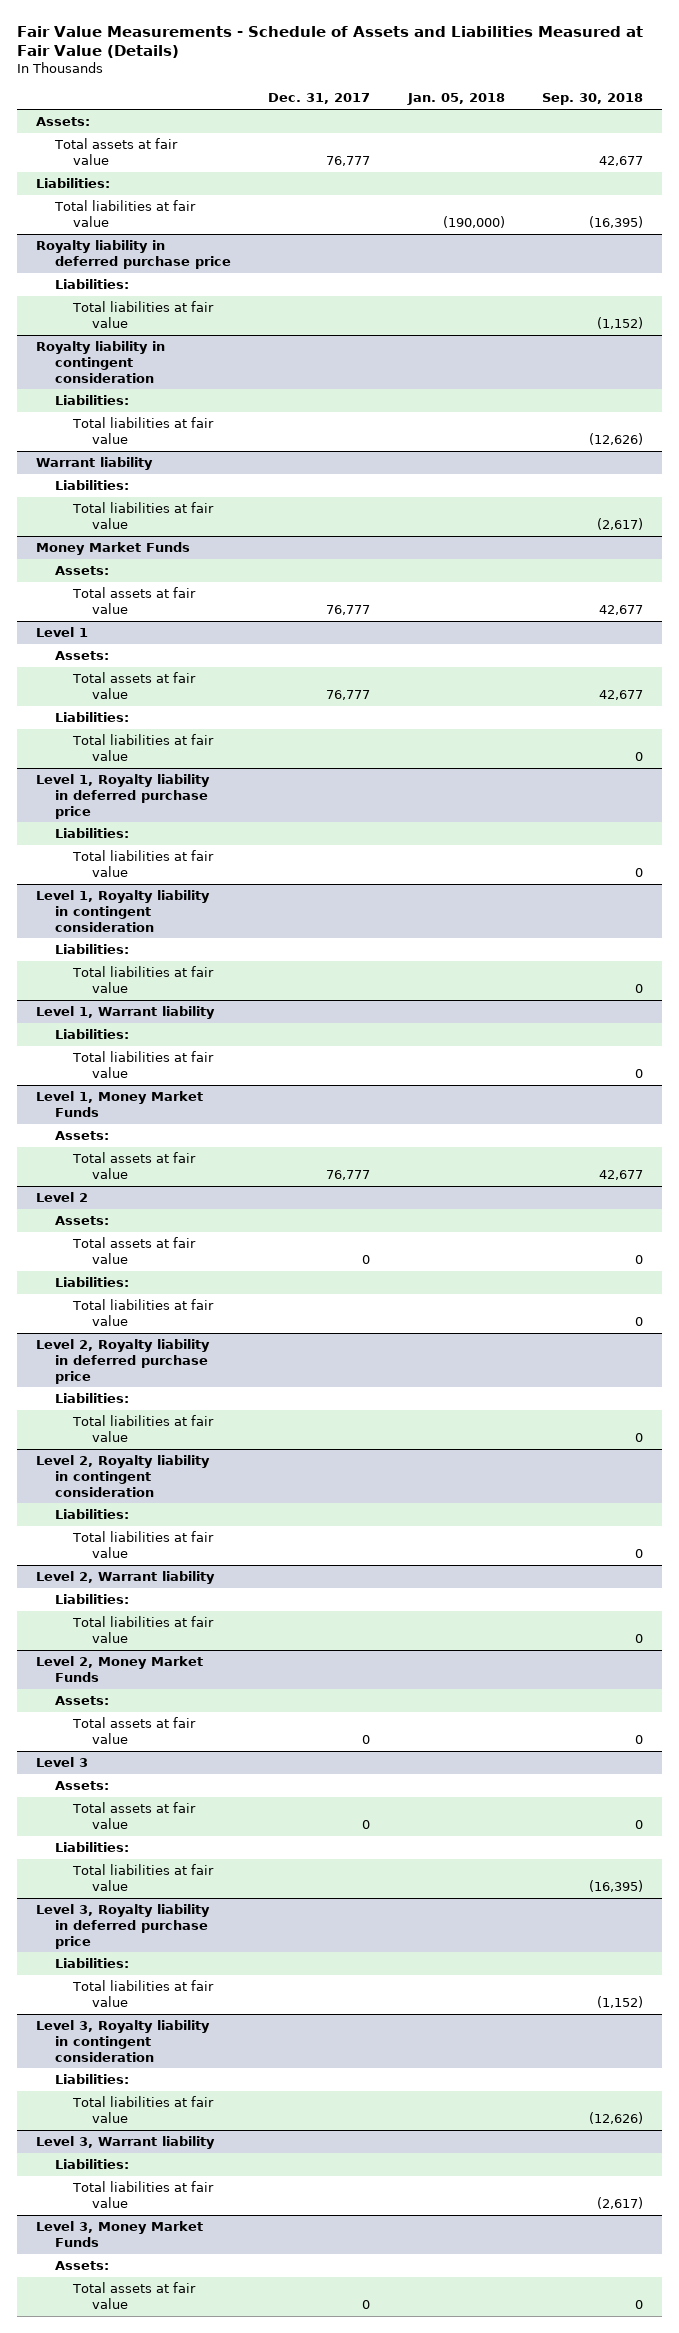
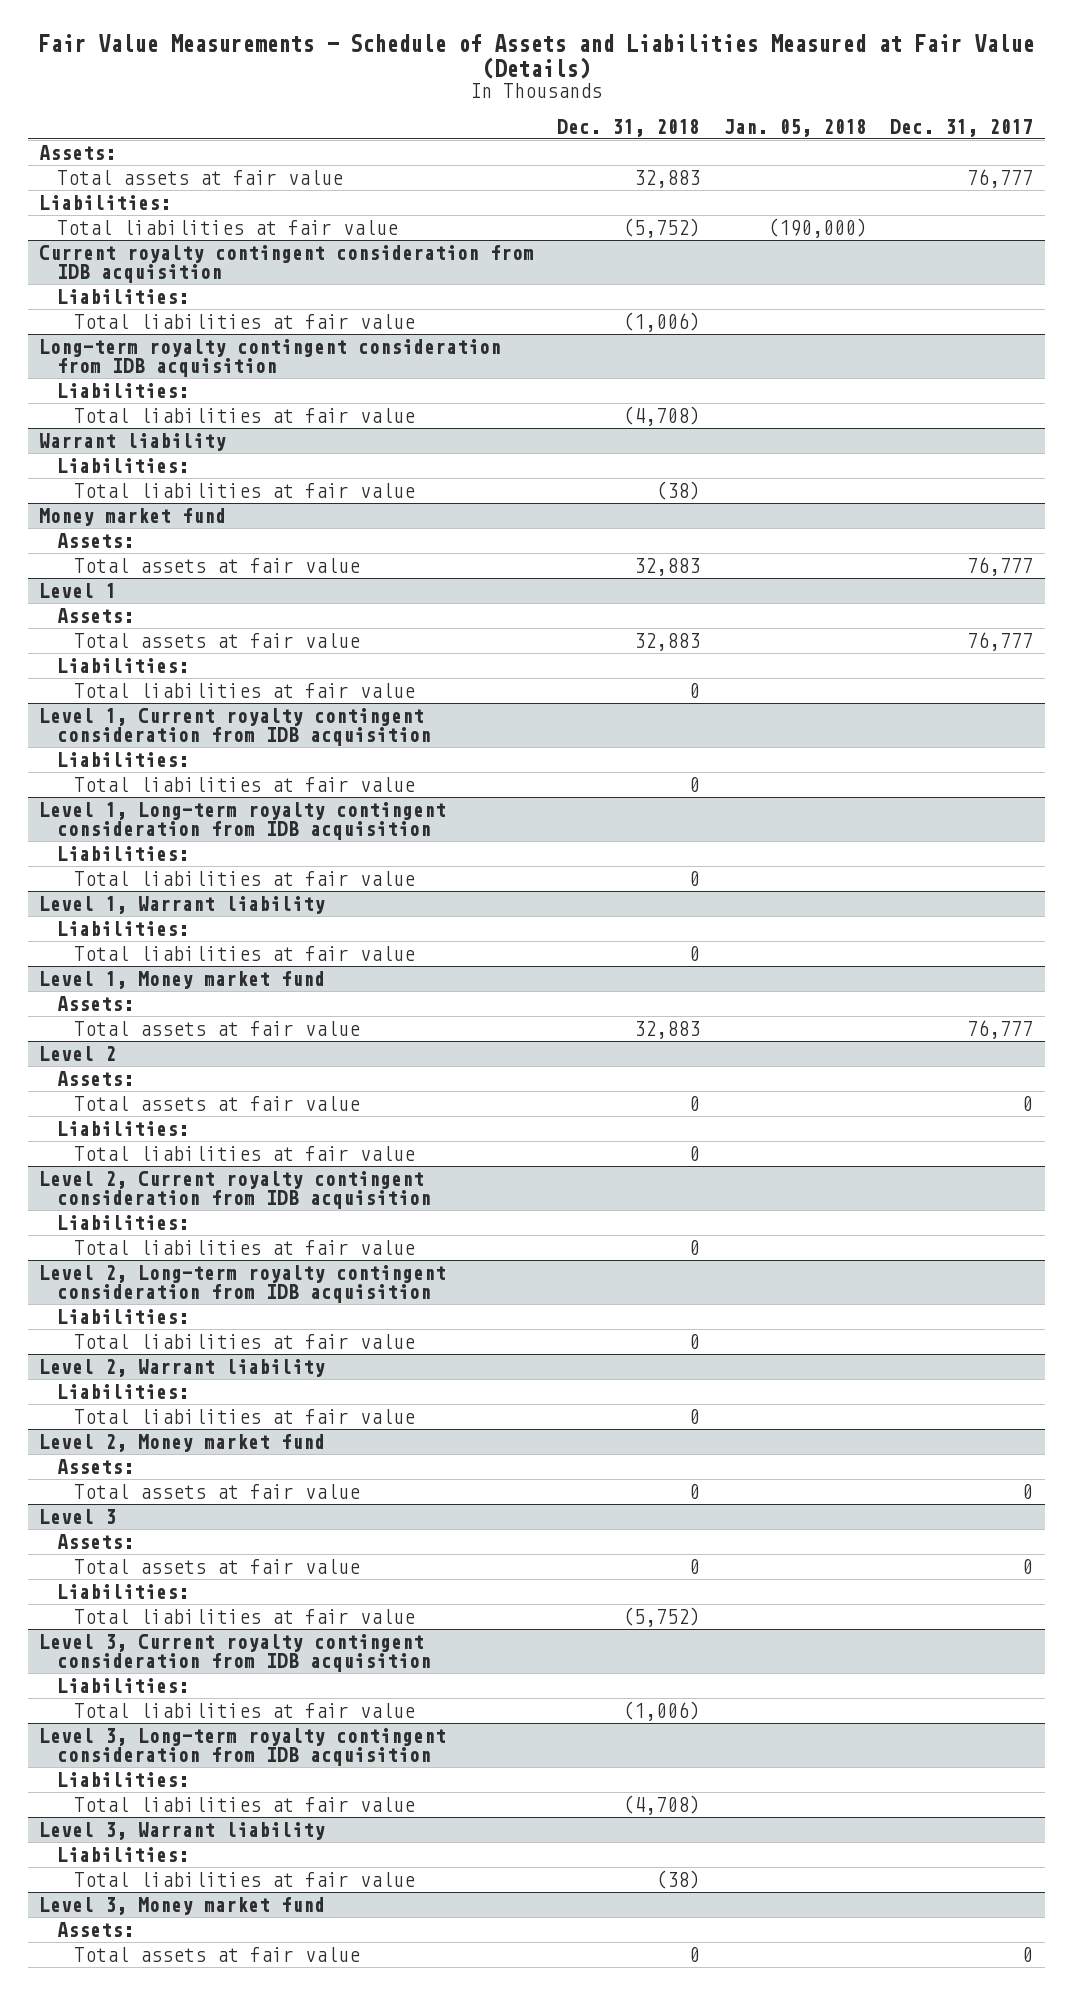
[542,93,644,106] Sep. 30, 2018 -> none
none -> [557,118,701,137] Dec. 31, 2018
[35,240,231,269] Royalty liability in deferred purchase price -> [39,244,535,283] Current royalty contingent consideration from IDB acquisition
[35,341,165,383] Royalty liability in contingent consideration -> [39,338,502,377] Long-term royalty contingent consideration from IDB acquisition
[35,542,190,556] Money Market Funds -> [39,507,227,526] Money market fund
[35,774,210,819] Level 1, Royalty liability in deferred purchase price -> none
[54,828,129,839] Liabilities: -> none
[72,850,215,877] Total liabilities at fair value -> none
[35,890,210,932] Level 1, Royalty liability in contingent consideration -> none
[54,944,129,955] Liabilities: -> none
[72,966,215,993] Total liabilities at fair value -> none
none -> [39,707,431,746] Level 1, Current royalty contingent consideration from IDB acquisition
none -> [56,751,189,767] Liabilities:
none -> [74,776,416,792] Total liabilities at fair value
none -> [39,801,447,840] Level 1, Long-term royalty contingent consideration from IDB acquisition
none -> [56,845,189,861] Liabilities:
none -> [74,870,416,886] Total liabilities at fair value
[35,1091,203,1117] Level 1, Money Market Funds -> [39,970,326,989] Level 1, Money market fund
[35,1339,210,1384] Level 2, Royalty liability in deferred purchase price -> none
[54,1393,129,1404] Liabilities: -> none
[72,1415,215,1442] Total liabilities at fair value -> none
[35,1455,210,1497] Level 2, Royalty liability in contingent consideration -> none
[54,1509,129,1520] Liabilities: -> none
[72,1531,215,1558] Total liabilities at fair value -> none
none -> [39,1170,431,1209] Level 2, Current royalty contingent consideration from IDB acquisition
none -> [56,1214,189,1230] Liabilities:
none -> [74,1239,416,1255] Total liabilities at fair value
none -> [39,1264,447,1303] Level 2, Long-term royalty contingent consideration from IDB acquisition
none -> [56,1308,189,1324] Liabilities:
none -> [74,1333,416,1349] Total liabilities at fair value
[35,1656,203,1682] Level 2, Money Market Funds -> [39,1433,326,1452] Level 2, Money market fund
[35,1904,210,1949] Level 3, Royalty liability in deferred purchase price -> none
[54,1958,129,1969] Liabilities: -> none
[72,1980,215,2007] Total liabilities at fair value -> none
[35,2020,210,2062] Level 3, Royalty liability in contingent consideration -> none
[54,2074,129,2085] Liabilities: -> none
[72,2096,215,2123] Total liabilities at fair value -> none
none -> [39,1633,431,1672] Level 3, Current royalty contingent consideration from IDB acquisition
none -> [56,1677,189,1693] Liabilities:
none -> [74,1702,416,1718] Total liabilities at fair value
none -> [39,1727,447,1766] Level 3, Long-term royalty contingent consideration from IDB acquisition
none -> [56,1771,189,1787] Liabilities:
none -> [74,1796,416,1812] Total liabilities at fair value
[35,2221,203,2247] Level 3, Money Market Funds -> [39,1896,326,1915] Level 3, Money market fund

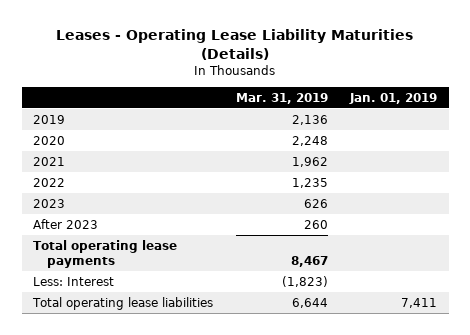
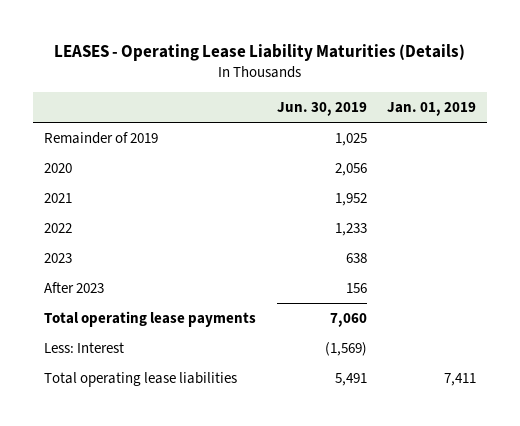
[56,29,414,60] Leases - Operating Lease Liability Maturities (Details) -> [54,43,466,61] LEASES - Operating Lease Liability Maturities (Details)
[235,92,328,104] Mar. 31, 2019 -> none
none -> [276,101,367,116] Jun. 30, 2019
[33,114,66,124] 2019 -> [43,131,158,144] Remainder of 2019

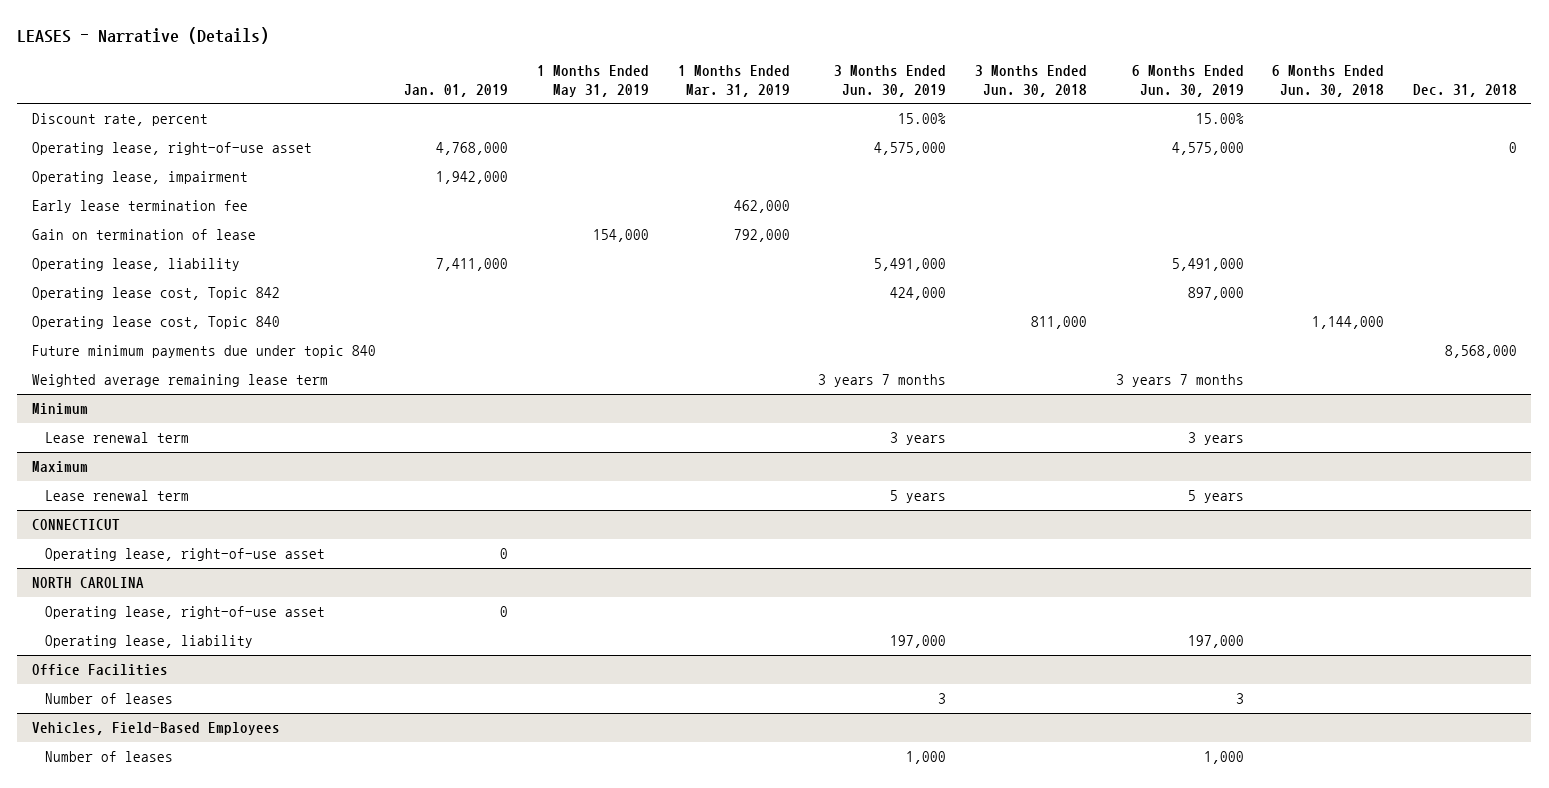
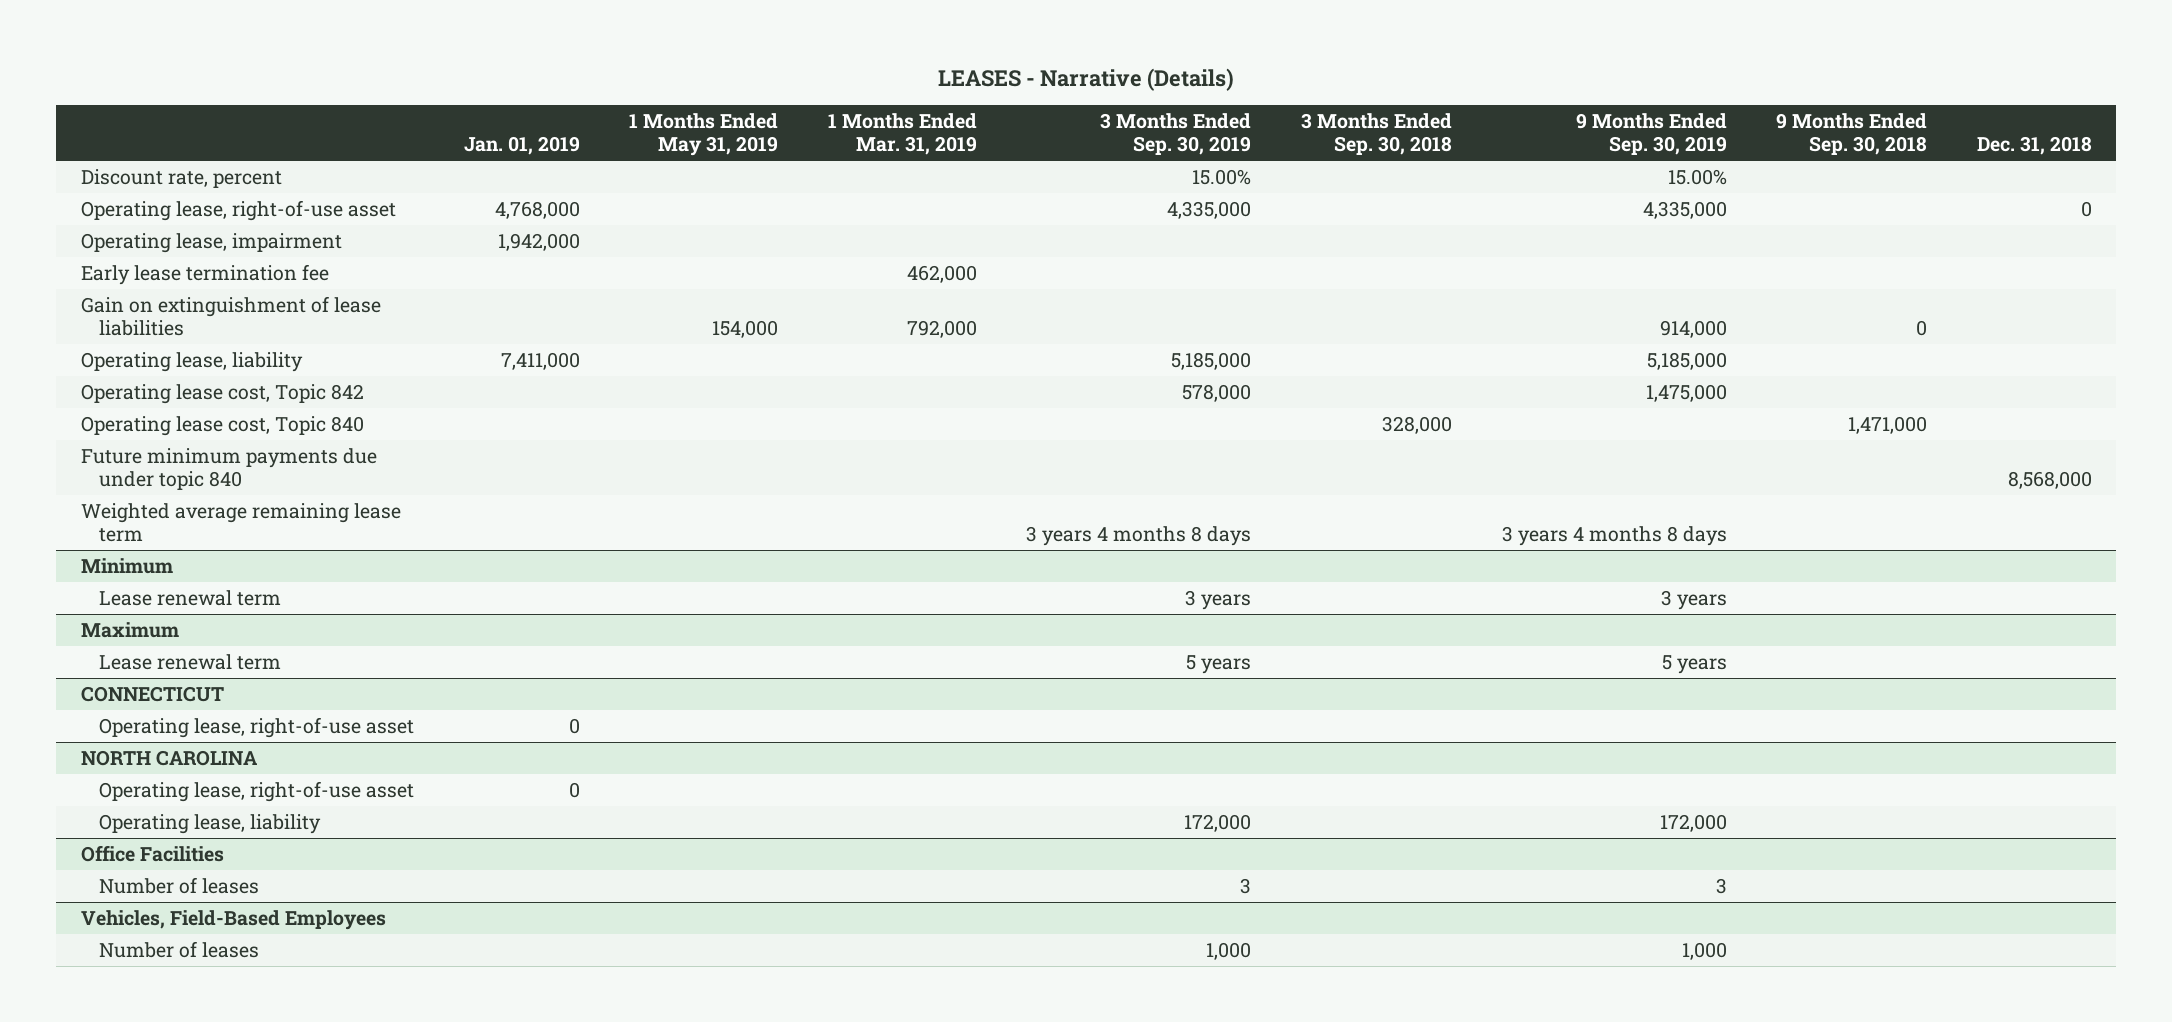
[834,65,947,97] 3 Months Ended Jun. 30, 2019 -> none
[975,65,1088,97] 3 Months Ended Jun. 30, 2018 -> none
[1131,65,1244,97] 6 Months Ended Jun. 30, 2019 -> none
[1272,65,1385,97] 6 Months Ended Jun. 30, 2018 -> none
none -> [1100,113,1252,155] 3 Months Ended Sep. 30, 2019
none -> [1300,113,1452,155] 3 Months Ended Sep. 30, 2018
none -> [1575,113,1727,155] 9 Months Ended Sep. 30, 2019
none -> [1776,113,1928,155] 9 Months Ended Sep. 30, 2018
[31,229,256,241] Gain on termination of lease -> [80,295,381,336] Gain on extinguishment of lease liabilities

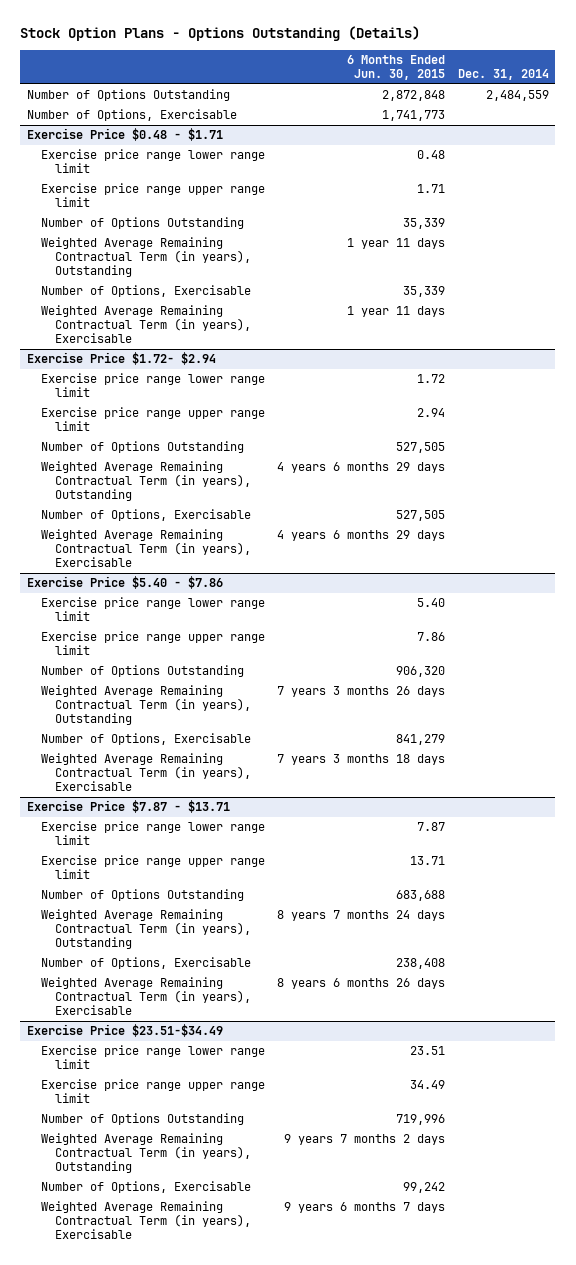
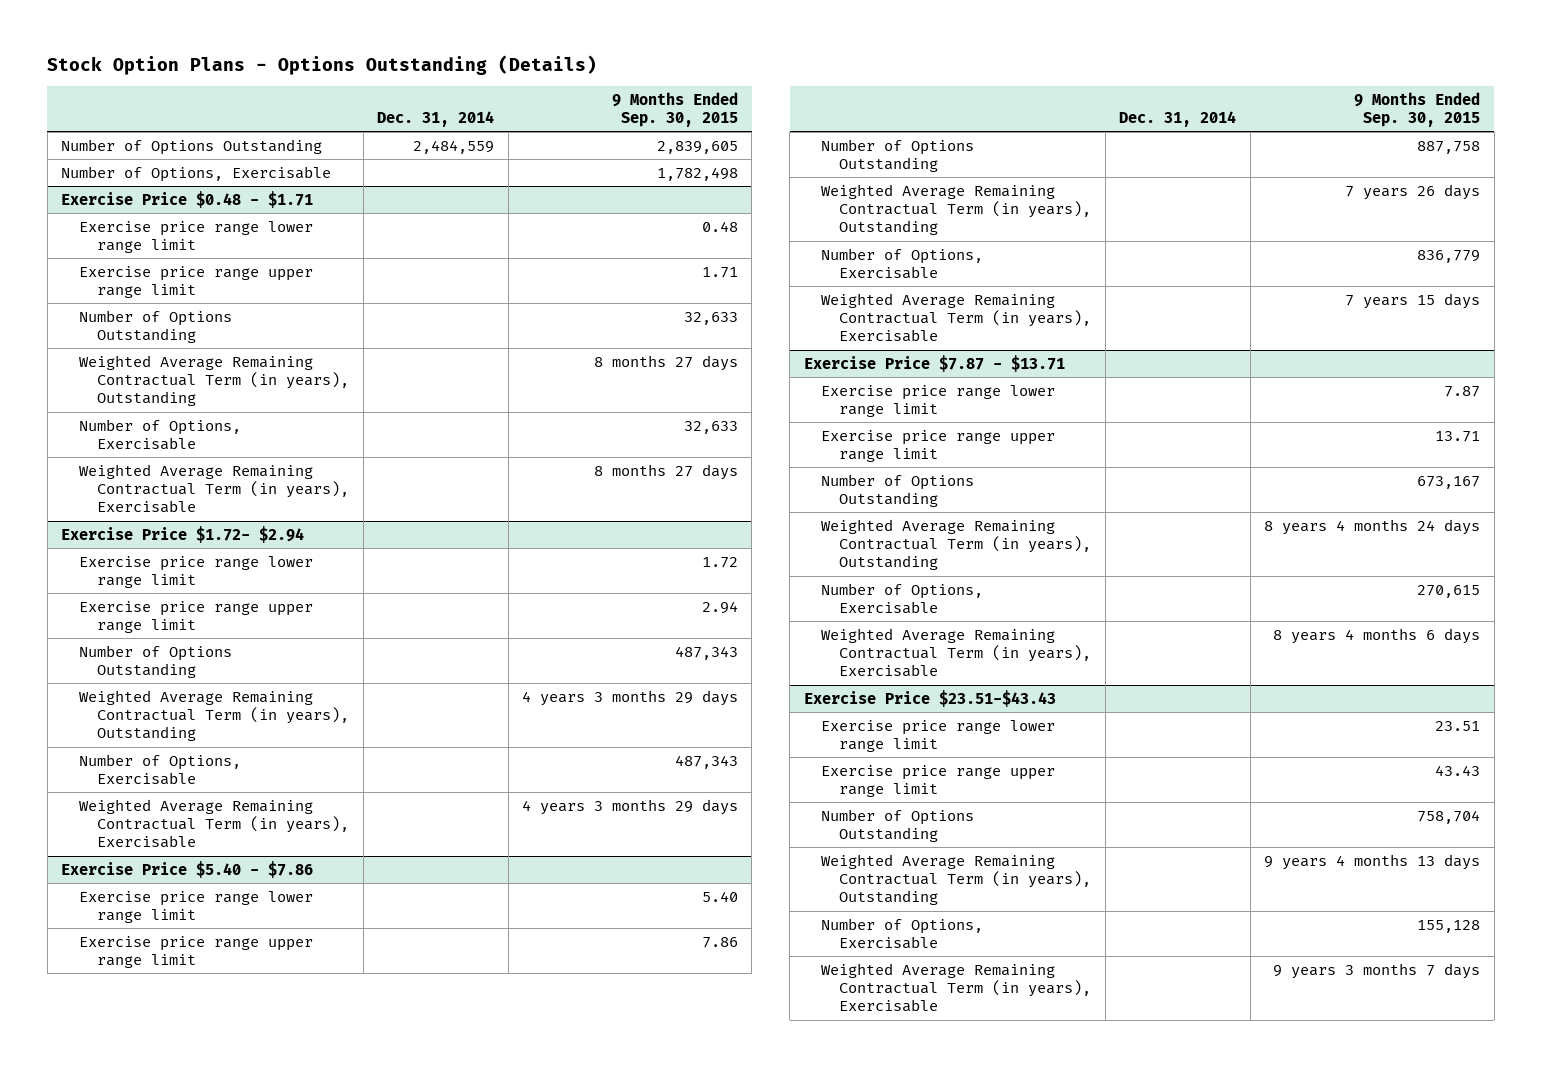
[347,54,446,80] 6 Months Ended Jun. 30, 2015 -> none
none -> [612,91,739,128] 9 Months Ended Sep. 30, 2015
[26,1024,223,1038] Exercise Price $23.51-$34.49 -> [803,689,1056,707] Exercise Price $23.51-$43.43

